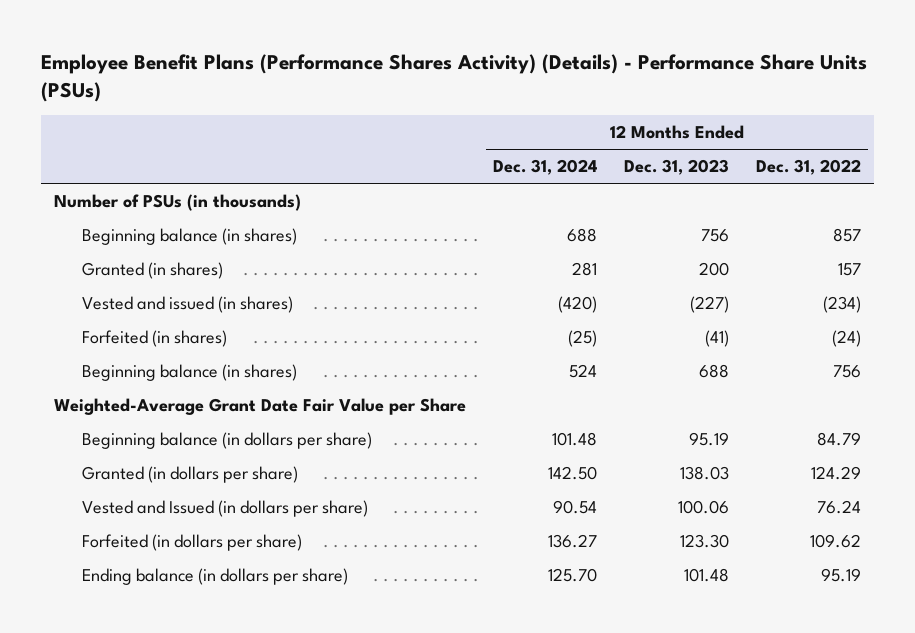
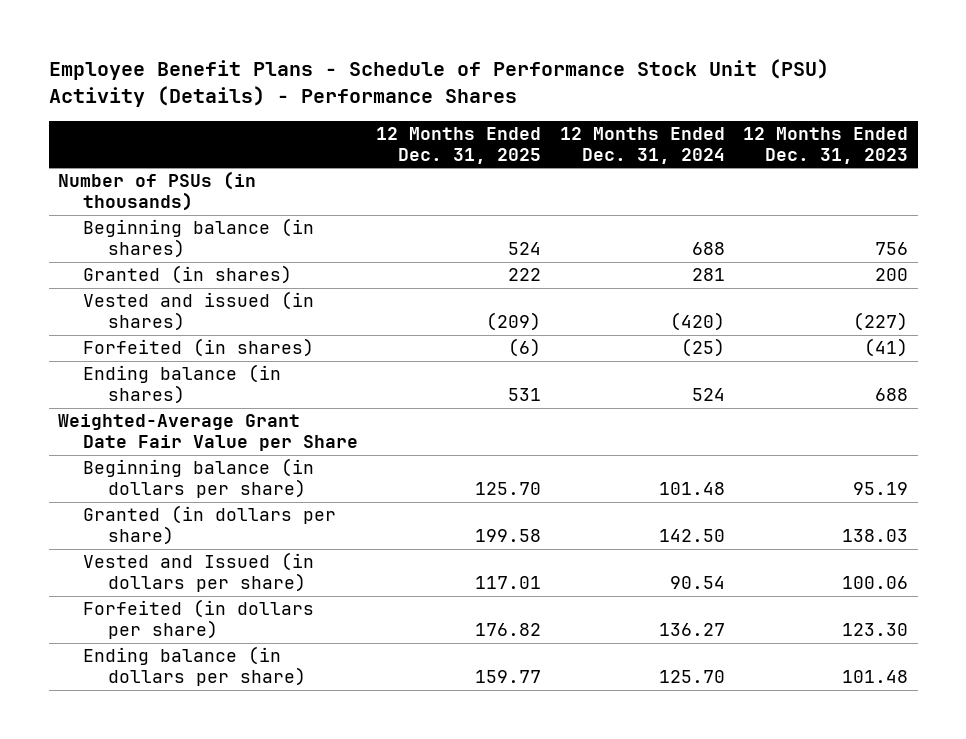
[40,53,867,102] Employee Benefit Plans (Performance Shares Activity) (Details) - Performance Share Units (PSUs) -> [48,59,829,108] Employee Benefit Plans - Schedule of Performance Stock Unit (PSU) Activity (Details) - Performance Shares
[755,159,861,176] Dec. 31, 2022 -> none
none -> [376,126,542,164] 12 Months Ended Dec. 31, 2025
[82,364,298,382] Beginning balance (in shares) -> [82,364,281,405] Ending balance (in shares)

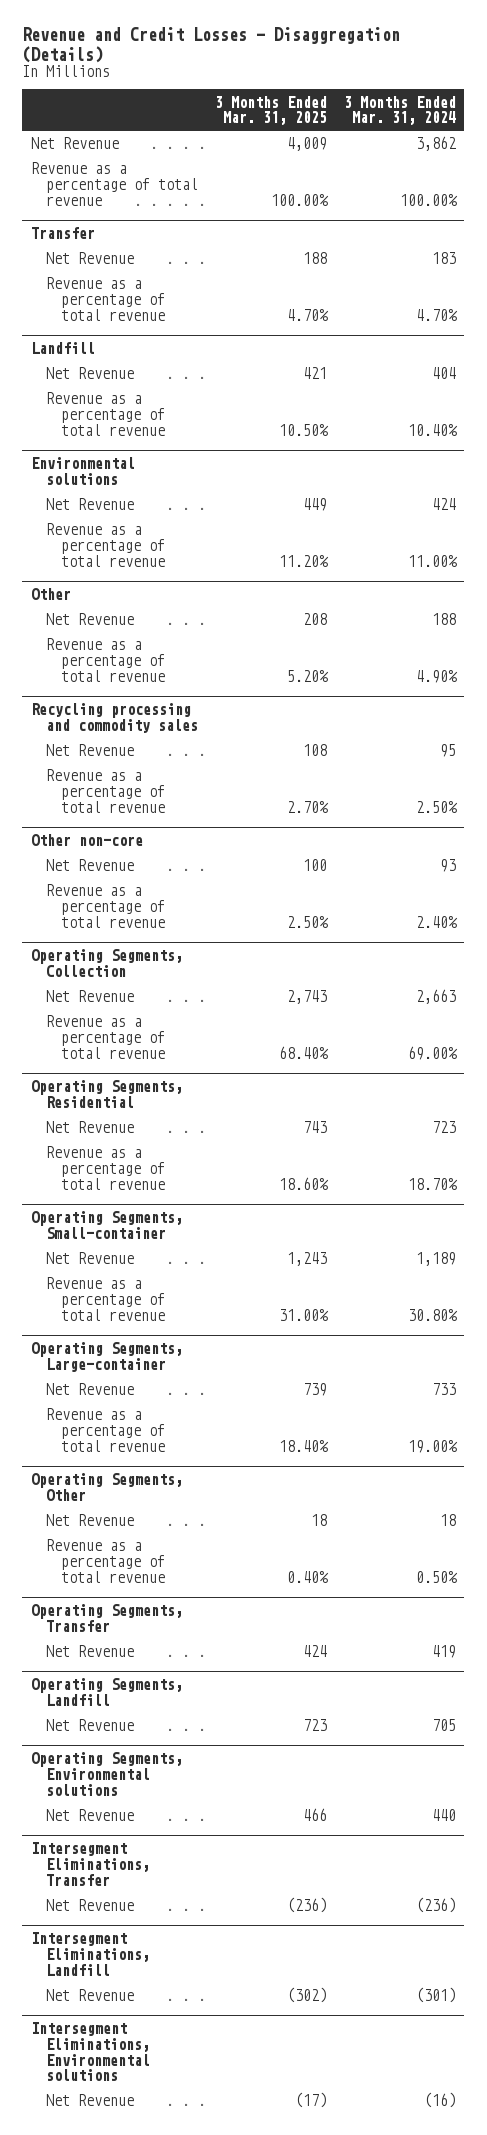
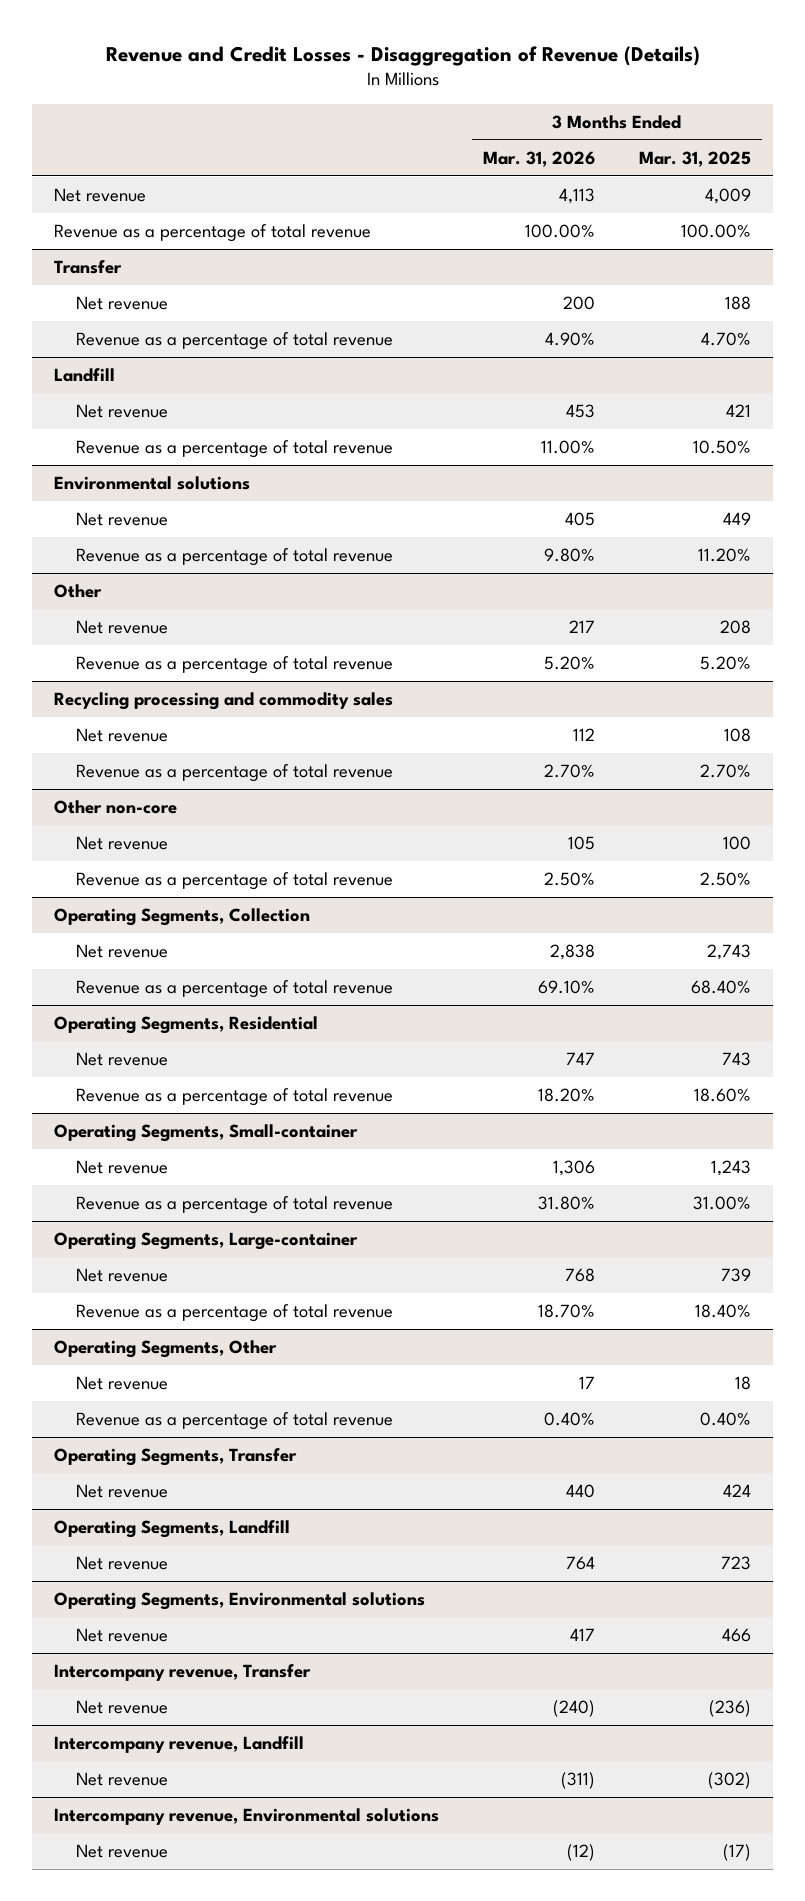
[22,27,401,63] Revenue and Credit Losses - Disaggregation (Details) -> [105,45,700,66] Revenue and Credit Losses - Disaggregation of Revenue (Details)
[343,95,456,126] 3 Months Ended Mar. 31, 2024 -> none
none -> [483,150,596,167] Mar. 31, 2026
[30,137,119,150] Net Revenue -> [54,188,147,203] Net revenue
[45,252,134,265] Net Revenue -> [76,296,169,311] Net revenue
[45,367,134,380] Net Revenue -> [76,404,169,419] Net revenue
[45,498,134,511] Net Revenue -> [76,512,169,527] Net revenue
[45,613,134,626] Net Revenue -> [76,620,169,635] Net revenue
[45,744,134,757] Net Revenue -> [76,728,169,743] Net revenue
[45,859,134,872] Net Revenue -> [76,836,169,851] Net revenue
[45,990,134,1003] Net Revenue -> [76,944,169,959] Net revenue
[45,1121,134,1134] Net Revenue -> [76,1052,169,1067] Net revenue
[45,1252,134,1265] Net Revenue -> [76,1160,169,1175] Net revenue
[45,1383,134,1396] Net Revenue -> [76,1268,169,1283] Net revenue
[45,1514,134,1527] Net Revenue -> [76,1376,169,1391] Net revenue
[45,1645,134,1658] Net Revenue -> [76,1484,169,1499] Net revenue
[45,1719,134,1732] Net Revenue -> [76,1556,169,1571] Net revenue
[30,1842,150,1886] Intersegment Eliminations, Transfer -> none
[30,1932,150,1976] Intersegment Eliminations, Landfill -> none
[30,2022,150,2082] Intersegment Eliminations, Environmental solutions -> none
[45,1809,134,1822] Net Revenue -> [76,1628,169,1643] Net revenue
none -> [54,1664,312,1682] Intercompany revenue, Transfer
[45,1899,134,1912] Net Revenue -> [76,1700,169,1715] Net revenue
none -> [54,1736,305,1754] Intercompany revenue, Landfill
[45,1989,134,2002] Net Revenue -> [76,1772,169,1787] Net revenue
none -> [54,1808,440,1826] Intercompany revenue, Environmental solutions
[45,2094,134,2107] Net Revenue -> [76,1844,169,1859] Net revenue

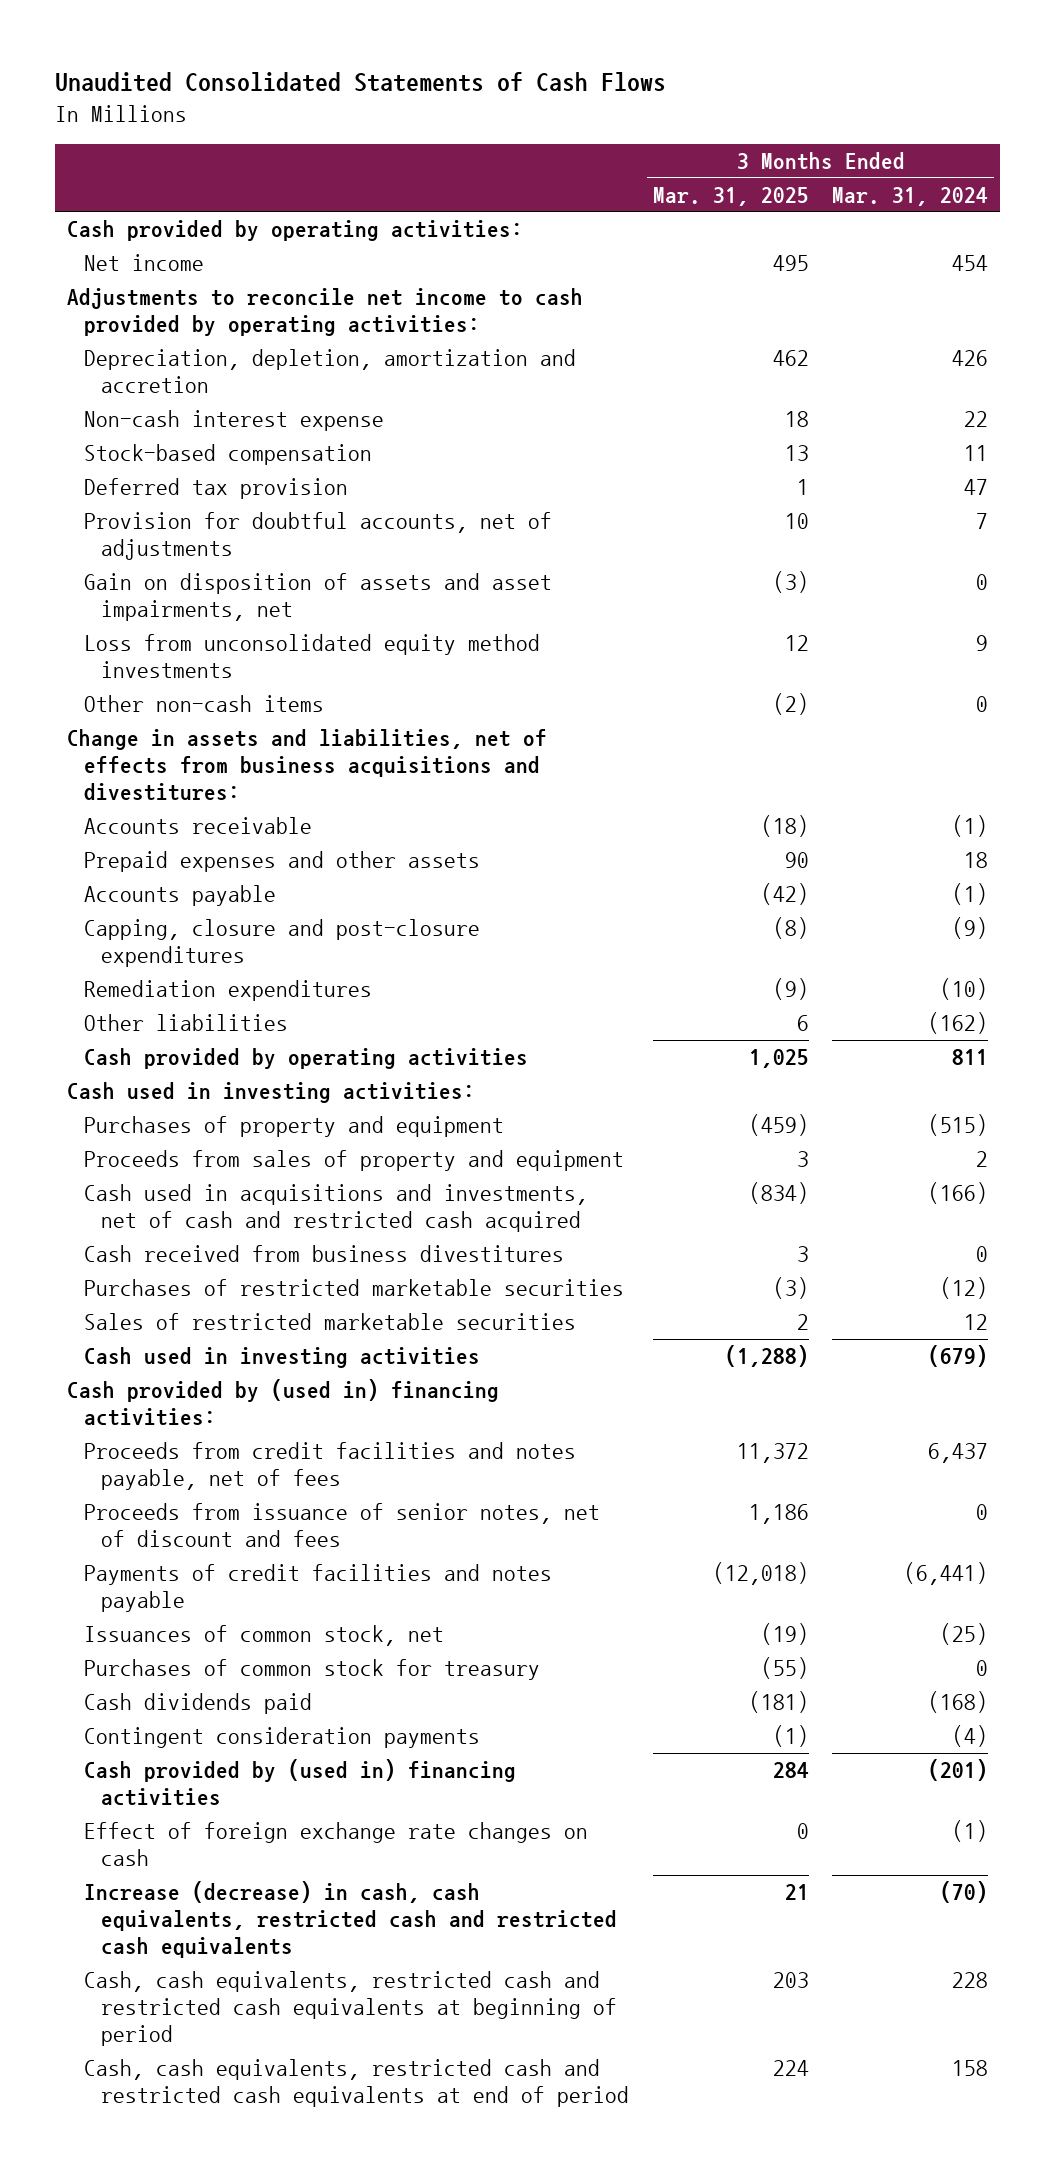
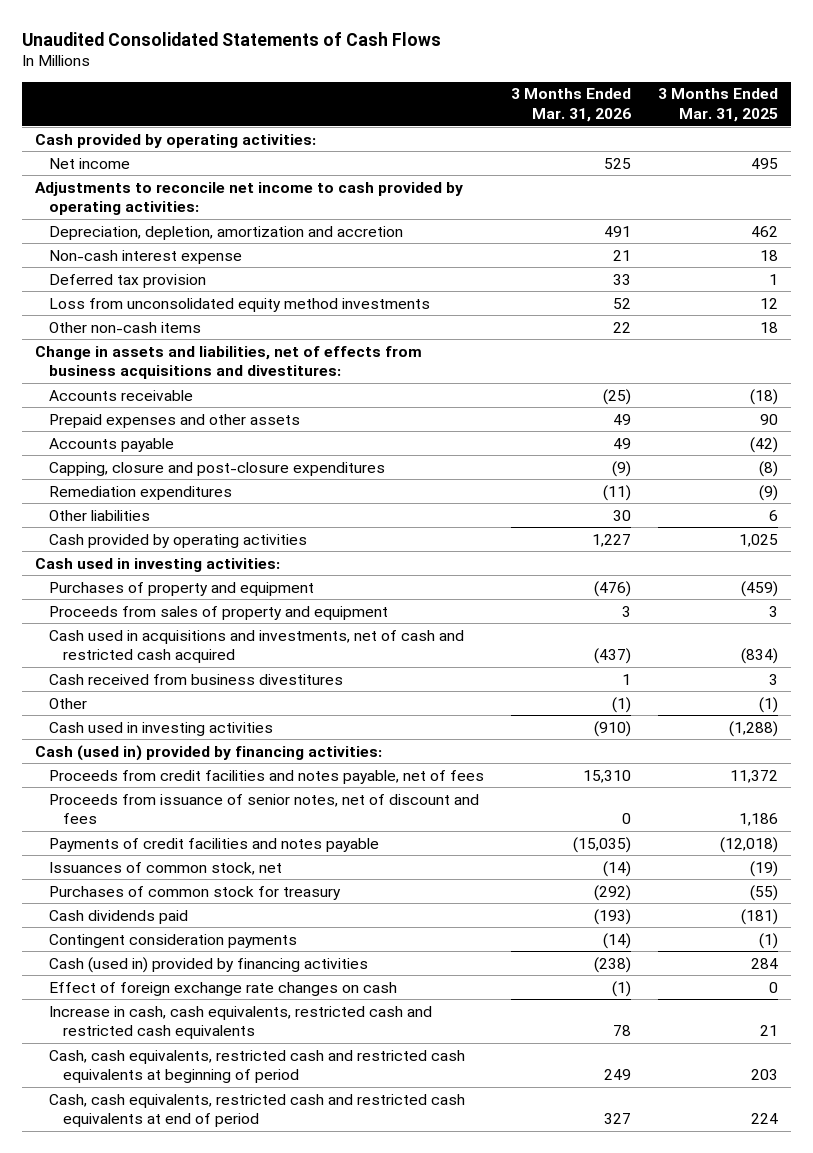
[832,186,989,206] Mar. 31, 2024 -> none
none -> [511,88,632,123] 3 Months Ended Mar. 31, 2026
[83,444,372,466] Stock-based compensation -> none
[83,512,552,561] Provision for doubtful accounts, net of adjustments -> none
[83,573,552,622] Gain on disposition of assets and asset impairments, net -> none
[772,693,809,716] (2) -> [759,321,778,333] 18
[83,1279,624,1297] Purchases of restricted marketable securities -> none
[83,1313,576,1331] Sales of restricted marketable securities -> none
none -> [49,697,88,709] Other
[66,1379,499,1427] Cash provided by (used in) financing activities: -> [35,744,383,761] Cash (used in) provided by financing activities:
[83,1759,516,1807] Cash provided by (used in) financing activities -> [49,956,369,973] Cash (used in) provided by financing activities
[83,1881,617,1958] Increase (decrease) in cash, cash equivalents, restricted cash and restricted cash equivalents -> [49,1005,433,1040] Increase in cash, cash equivalents, restricted cash and restricted cash equivalents

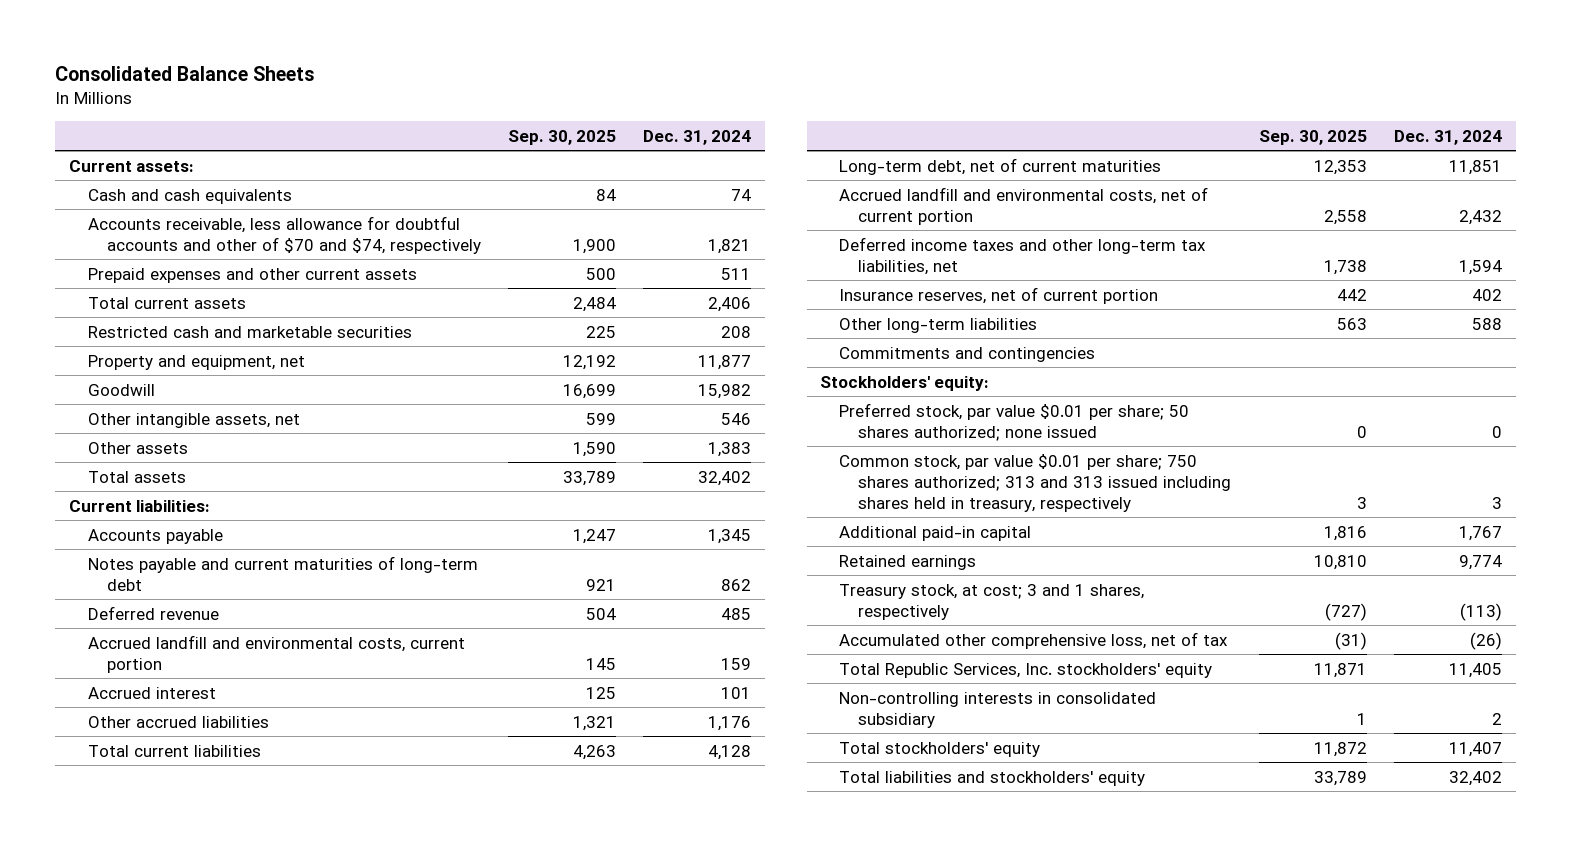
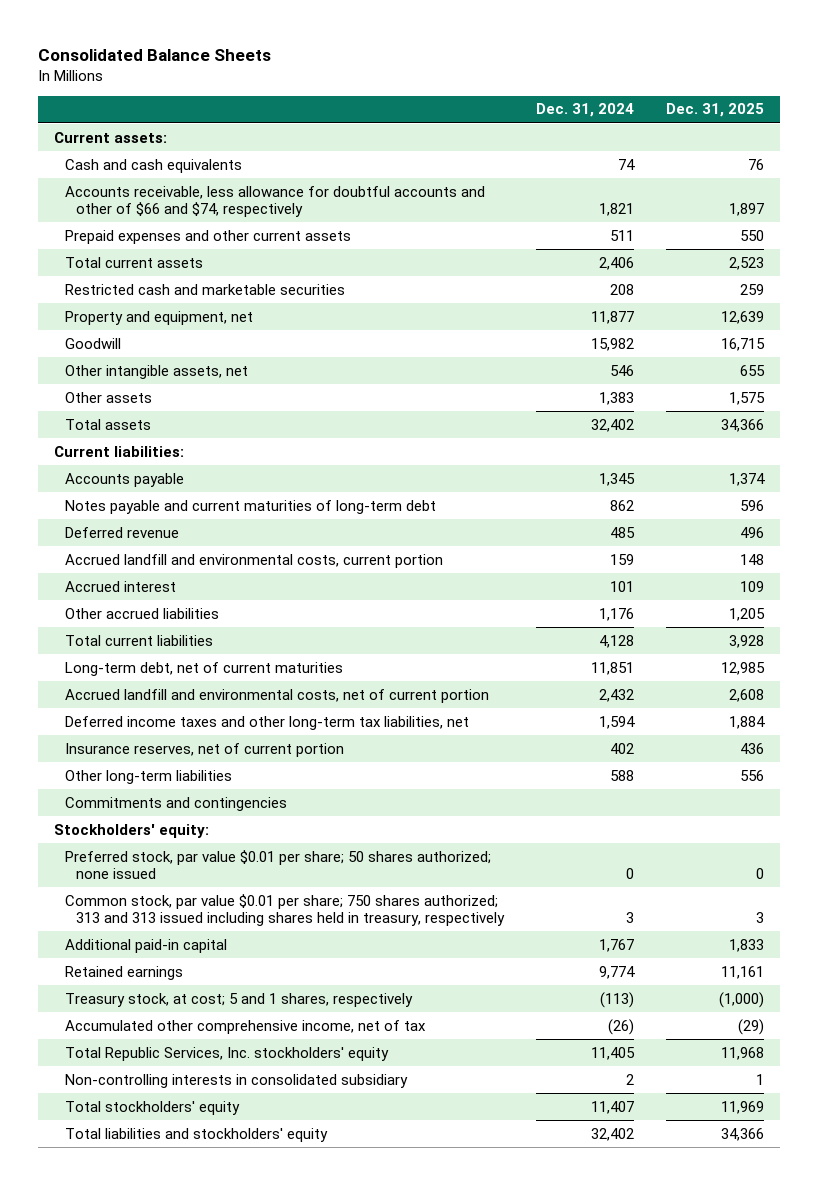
[507,129,616,145] Sep. 30, 2025 -> none
none -> [665,103,764,118] Dec. 31, 2025
[87,215,481,254] Accounts receivable, less allowance for doubtful accounts and other of $70 and $74, respectively -> [64,185,485,218] Accounts receivable, less allowance for doubtful accounts and other of $66 and $74, respectively
[839,583,1145,620] Treasury stock, at cost; 3 and 1 shares, respectively -> [64,992,413,1007] Treasury stock, at cost; 5 and 1 shares, respectively
[839,631,1229,649] Accumulated other comprehensive loss, net of tax -> [64,1019,426,1034] Accumulated other comprehensive income, net of tax

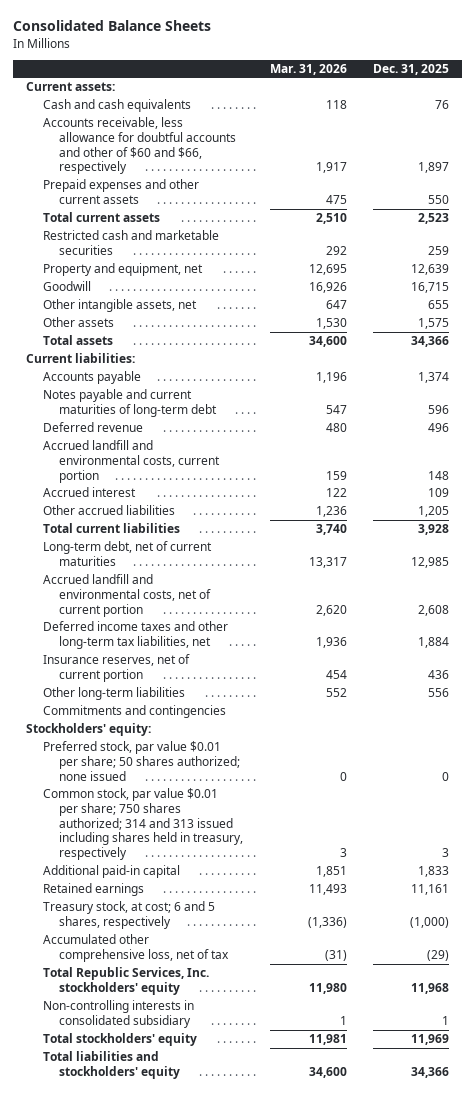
[535,103,634,118] Dec. 31, 2024 -> none
none -> [269,63,347,75] Mar. 31, 2026
[64,185,485,218] Accounts receivable, less allowance for doubtful accounts and other of $66 and $74, respectively -> [42,117,237,175] Accounts receivable, less allowance for doubtful accounts and other of $60 and $66, respectively
[64,893,505,927] Common stock, par value $0.01 per share; 750 shares authorized; 313 and 313 issued including shares held in treasury, respectively -> [42,788,244,861] Common stock, par value $0.01 per share; 750 shares authorized; 314 and 313 issued including shares held in treasury, respectively
[64,992,413,1007] Treasury stock, at cost; 5 and 1 shares, respectively -> [42,901,215,929] Treasury stock, at cost; 6 and 5 shares, respectively
[64,1019,426,1034] Accumulated other comprehensive income, net of tax -> [42,934,230,962] Accumulated other comprehensive loss, net of tax

